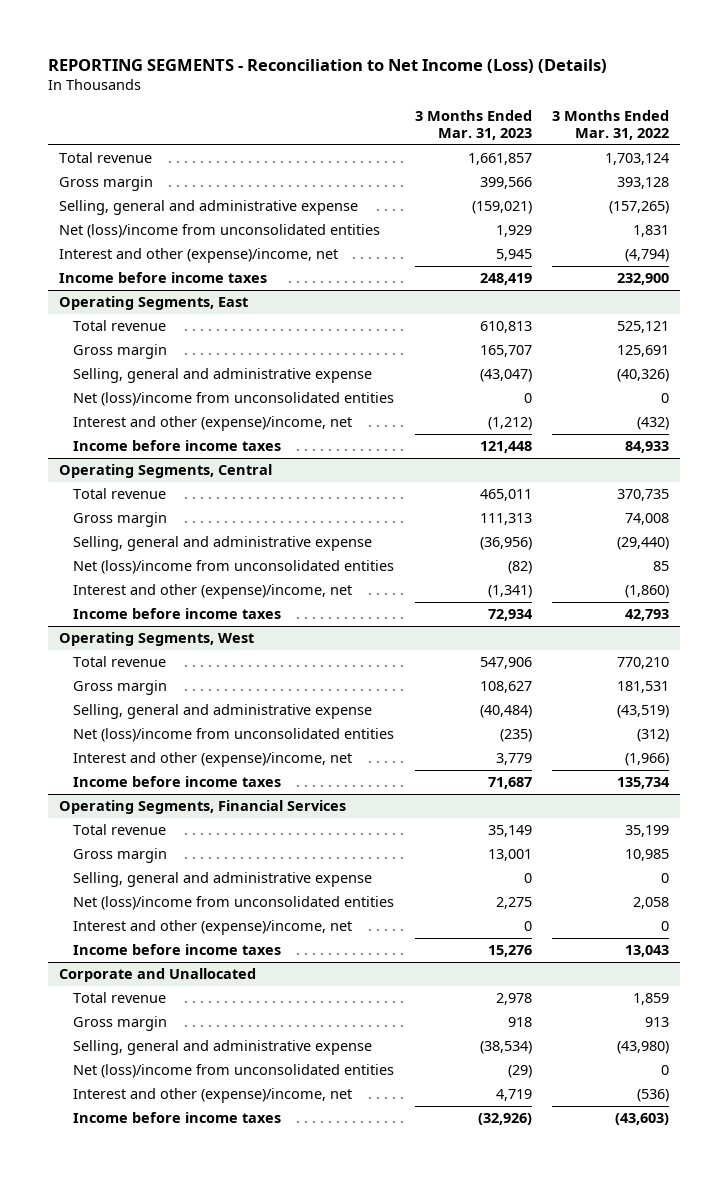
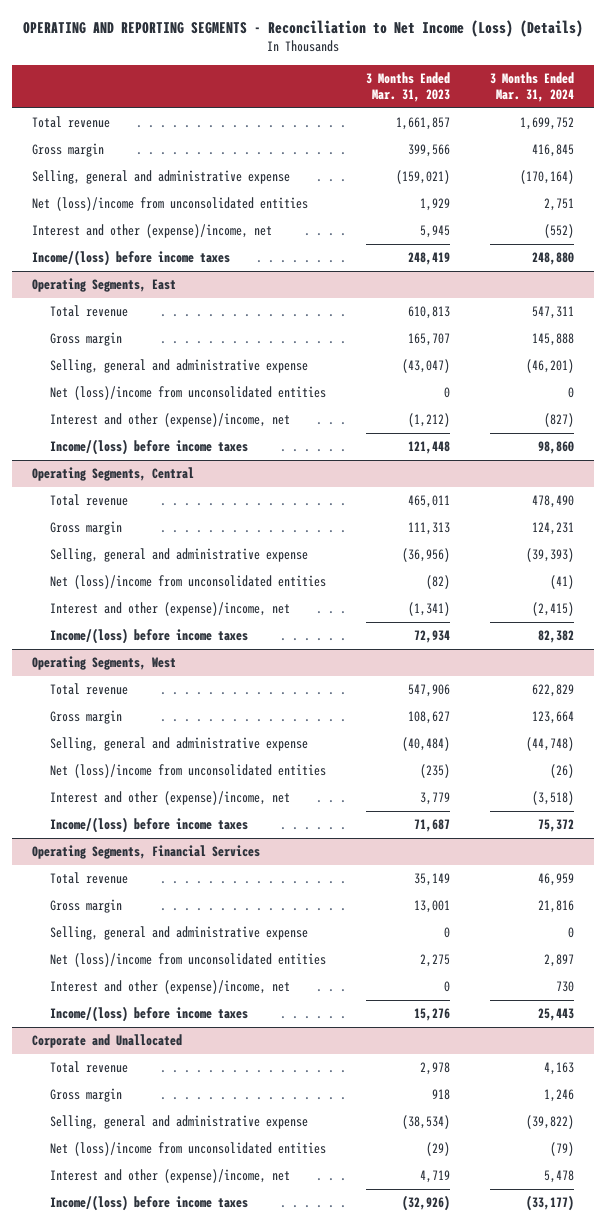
[48,58,608,73] REPORTING SEGMENTS - Reconciliation to Net Income (Loss) (Details) -> [22,19,583,37] OPERATING AND REPORTING SEGMENTS - Reconciliation to Net Income (Loss) (Details)
[552,110,670,140] 3 Months Ended Mar. 31, 2022 -> none
none -> [489,71,574,103] 3 Months Ended Mar. 31, 2024
[58,272,267,284] Income before income taxes -> [31,250,230,267] Income/(loss) before income taxes
[72,440,281,452] Income before income taxes -> [49,439,248,456] Income/(loss) before income taxes
[72,608,281,620] Income before income taxes -> [49,628,248,645] Income/(loss) before income taxes
[72,776,281,788] Income before income taxes -> [49,817,248,834] Income/(loss) before income taxes
[72,944,281,956] Income before income taxes -> [49,1006,248,1023] Income/(loss) before income taxes
[72,1112,281,1124] Income before income taxes -> [49,1195,248,1212] Income/(loss) before income taxes

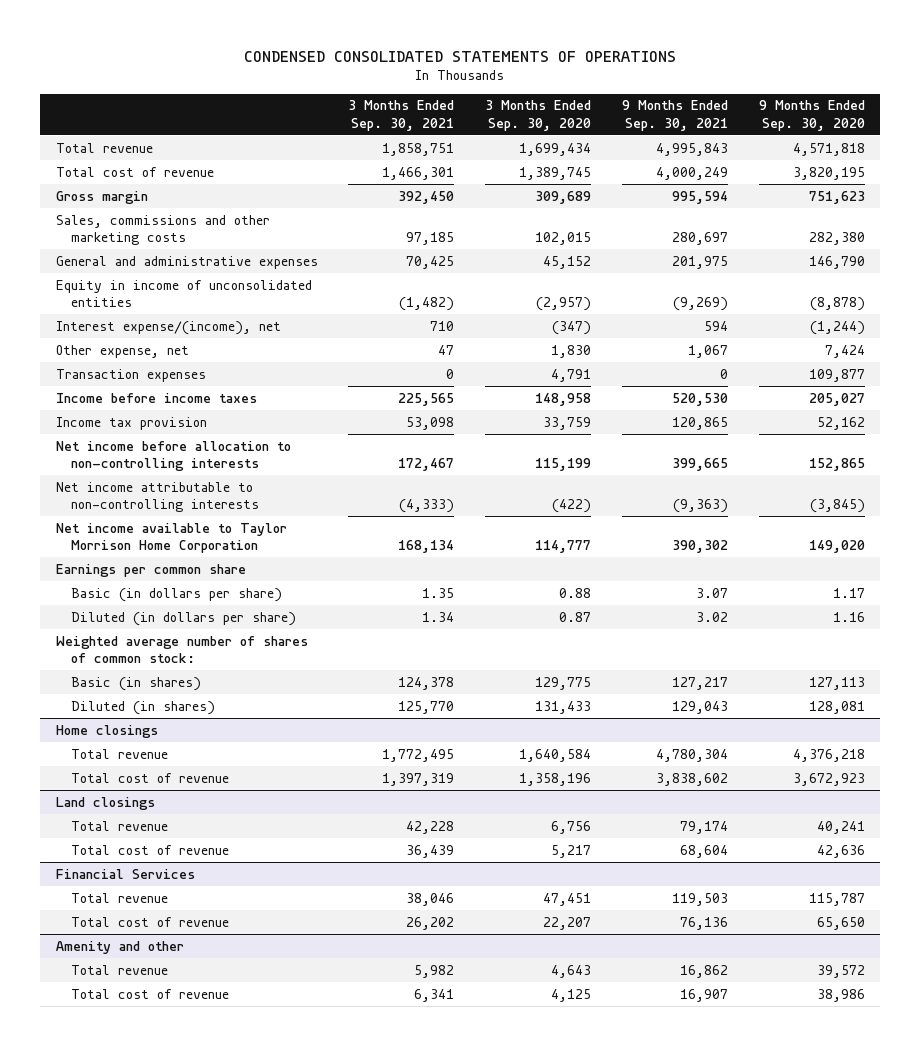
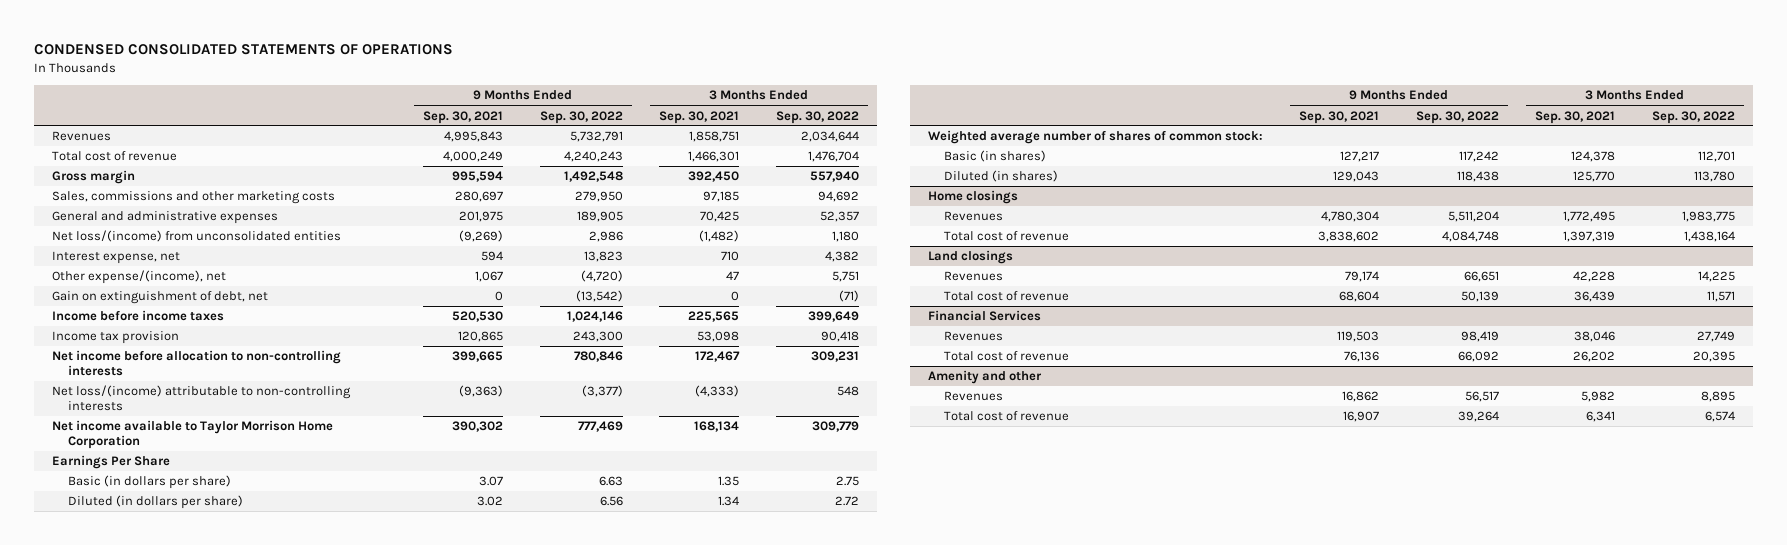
[485,100,592,131] 3 Months Ended Sep. 30, 2020 -> none
[758,100,865,131] 9 Months Ended Sep. 30, 2020 -> none
none -> [539,110,623,124] Sep. 30, 2022
none -> [775,110,859,124] Sep. 30, 2022
[55,142,153,153] Total revenue -> [51,131,111,142] Revenues
[55,368,206,382] Transaction expenses -> none
[55,279,312,307] Equity in income of unconsolidated entities -> [51,230,341,243] Net loss/(income) from unconsolidated entities
[55,320,281,335] Interest expense/(income), net -> [51,251,180,265] Interest expense, net
[55,344,189,358] Other expense, net -> [51,270,226,285] Other expense/(income), net
none -> [51,291,268,305] Gain on extinguishment of debt, net
[55,481,259,512] Net income attributable to non-controlling interests -> [51,385,351,412] Net loss/(income) attributable to non-controlling interests
[55,563,246,577] Earnings per common share -> [51,455,170,470] Earnings Per Share
[70,748,168,759] Total revenue -> [943,211,1003,222] Revenues
[70,820,168,831] Total revenue -> [943,271,1003,282] Revenues
[70,892,168,903] Total revenue -> [943,331,1003,342] Revenues
[70,964,168,975] Total revenue -> [943,391,1003,402] Revenues

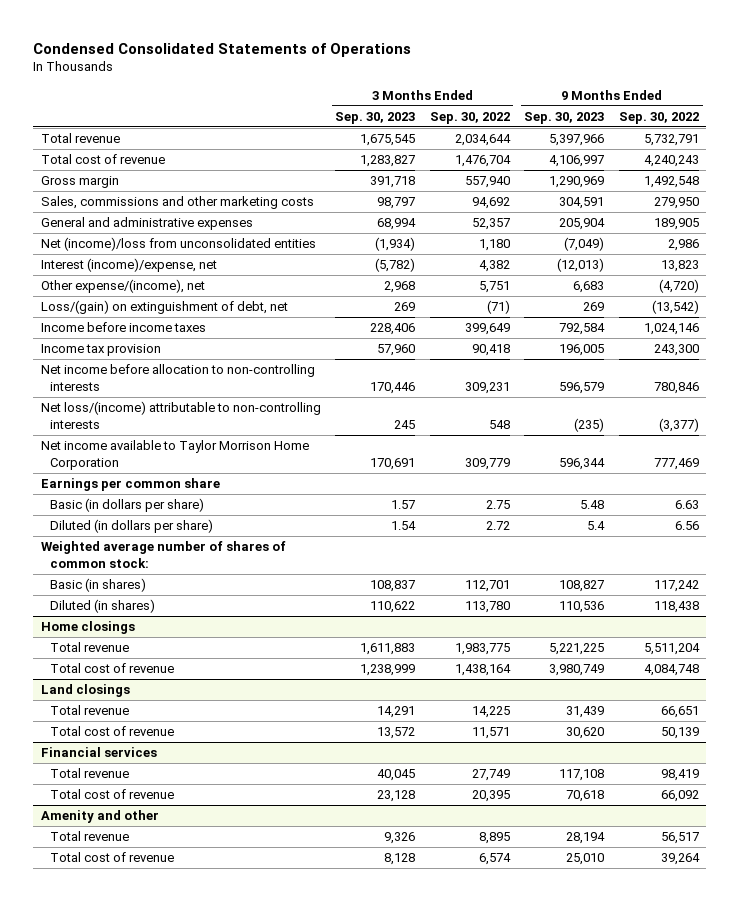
[33,44,453,56] CONDENSED CONSOLIDATED STATEMENTS OF OPERATIONS -> [33,42,412,57] Condensed Consolidated Statements of Operations
[423,110,504,124] Sep. 30, 2021 -> none
[659,110,740,124] Sep. 30, 2021 -> none
none -> [335,111,416,124] Sep. 30, 2023
none -> [524,111,605,124] Sep. 30, 2023
[51,131,111,142] Revenues -> [40,133,120,144] Total revenue
[51,230,341,243] Net loss/(income) from unconsolidated entities -> [40,237,316,252] Net (income)/loss from unconsolidated entities
[51,251,180,265] Interest expense, net -> [40,258,217,273] Interest (income)/expense, net
[51,291,268,305] Gain on extinguishment of debt, net -> [40,300,288,315] Loss/(gain) on extinguishment of debt, net
[51,455,170,470] Earnings Per Share -> [40,478,220,492] Earnings per common share
[943,211,1003,222] Revenues -> [50,642,130,653] Total revenue
[943,271,1003,282] Revenues -> [50,705,130,716] Total revenue
[927,310,1041,322] Financial Services -> [40,747,157,758] Financial services
[943,331,1003,342] Revenues -> [50,768,130,779] Total revenue
[943,391,1003,402] Revenues -> [50,831,130,842] Total revenue

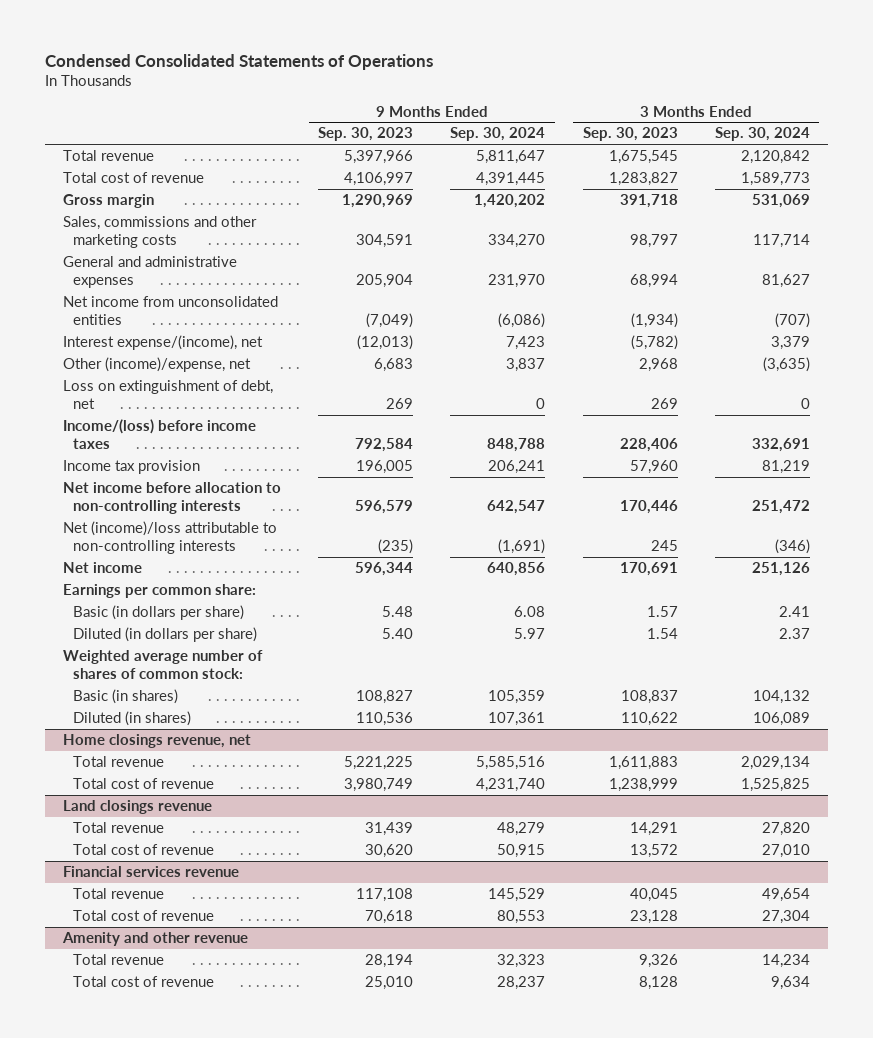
[429,111,510,124] Sep. 30, 2022 -> none
[618,111,699,124] Sep. 30, 2022 -> none
none -> [450,127,546,142] Sep. 30, 2024
none -> [714,127,810,142] Sep. 30, 2024
[40,237,316,252] Net (income)/loss from unconsolidated entities -> [63,296,279,326] Net income from unconsolidated entities
[40,258,217,273] Interest (income)/expense, net -> [63,335,264,351] Interest expense/(income), net
[40,279,205,294] Other expense/(income), net -> [63,357,252,373] Other (income)/expense, net
[40,300,288,315] Loss/(gain) on extinguishment of debt, net -> [63,380,274,410] Loss on extinguishment of debt, net
[40,322,206,333] Income before income taxes -> [63,419,257,450] Income/(loss) before income taxes
[40,401,321,430] Net loss/(income) attributable to non-controlling interests -> [63,521,278,555] Net (income)/loss attributable to non-controlling interests
[40,440,309,471] Net income available to Taylor Morrison Home Corporation -> [63,562,143,574] Net income
[40,478,220,492] Earnings per common share -> [63,584,257,599] Earnings per common share:
[587,521,606,531] 5.4 -> [382,628,414,640] 5.40
[40,621,135,635] Home closings -> [63,734,252,749] Home closings revenue, net
[40,684,130,698] Land closings -> [63,800,213,815] Land closings revenue
[40,747,157,758] Financial services -> [63,866,240,878] Financial services revenue
[40,810,159,824] Amenity and other -> [62,932,249,947] Amenity and other revenue

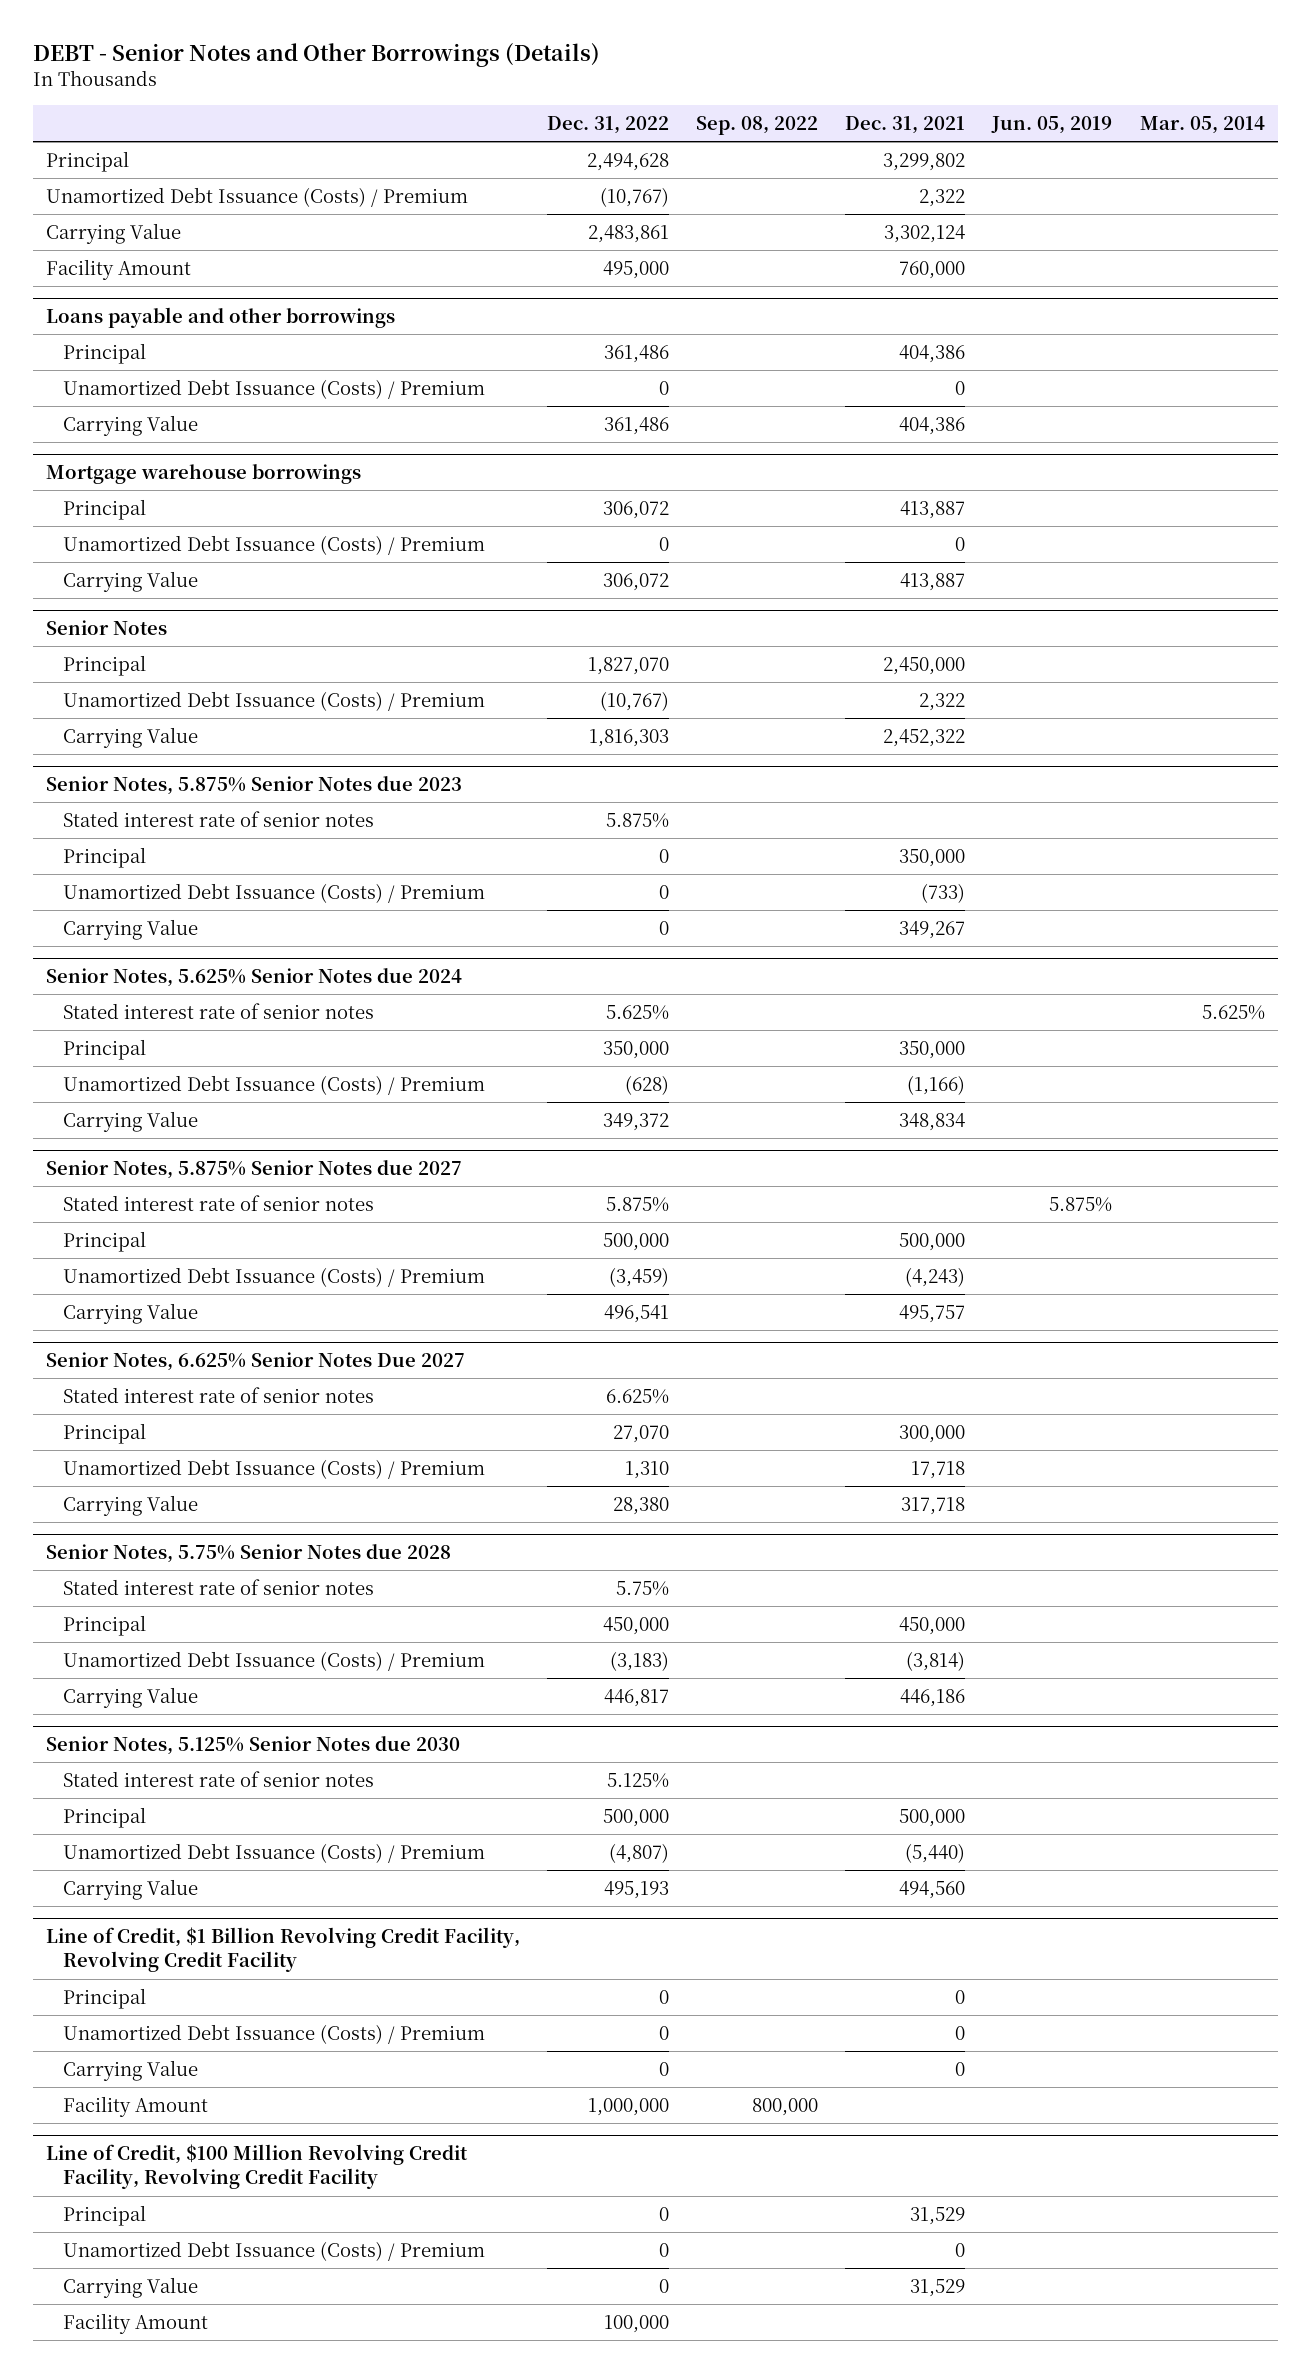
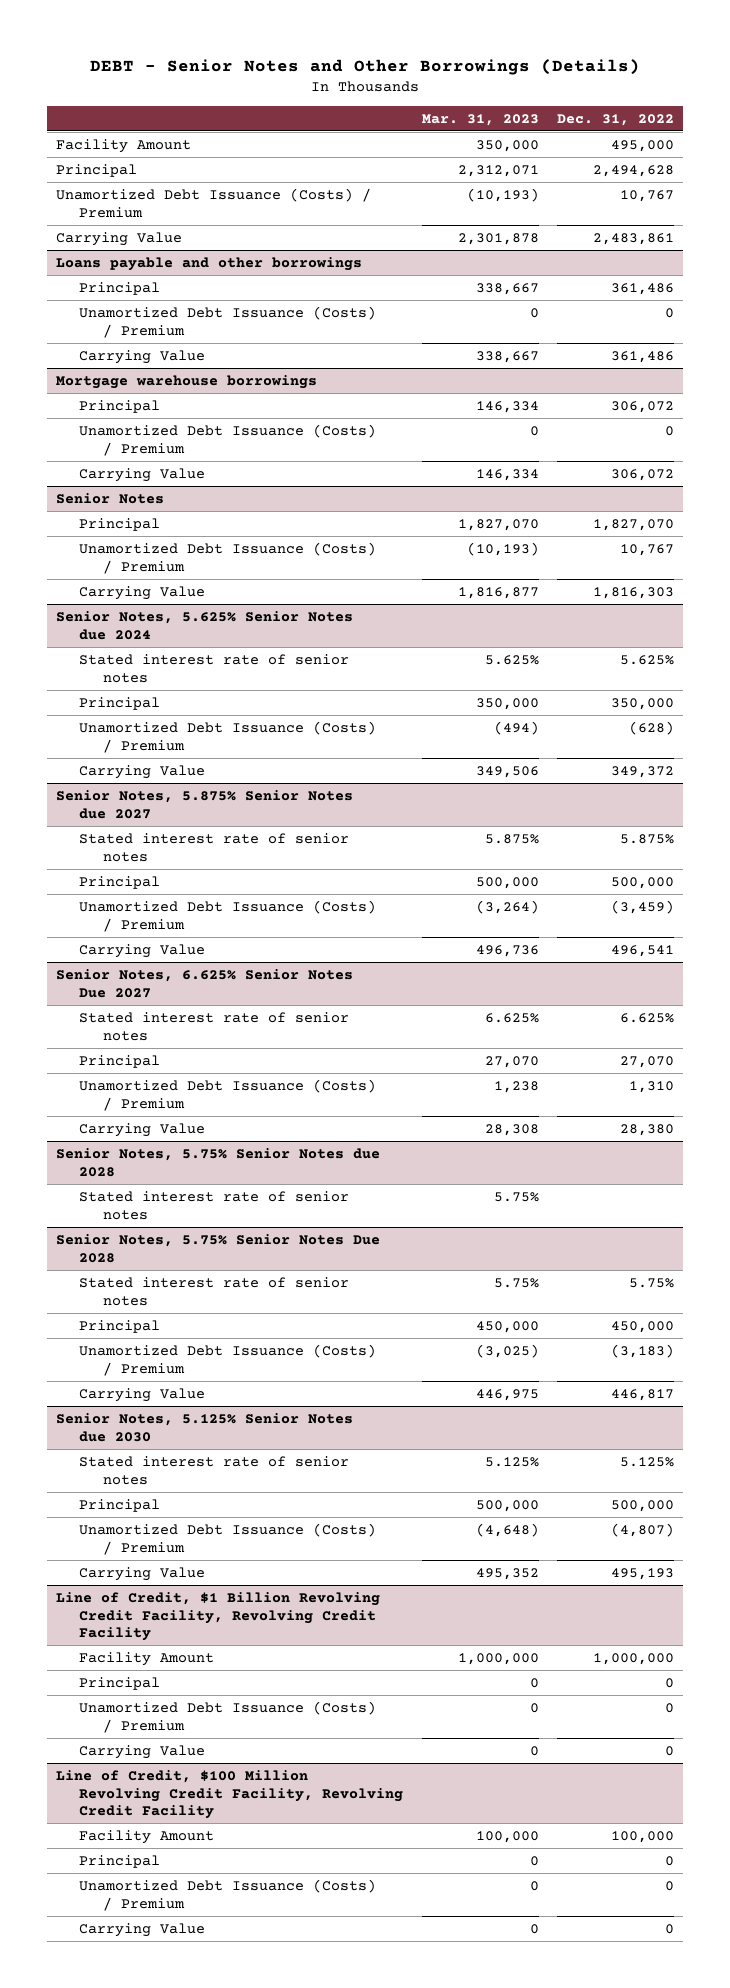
[696,115,819,135] Sep. 08, 2022 -> none
[845,115,966,134] Dec. 31, 2021 -> none
[991,115,1113,134] Jun. 05, 2019 -> none
[1139,115,1265,134] Mar. 05, 2014 -> none
none -> [421,113,539,126] Mar. 31, 2023
[46,258,192,280] Facility Amount -> [56,138,192,153] Facility Amount
[600,186,670,207] (10,767) -> [619,189,674,202] 10,767
[600,690,670,711] (10,767) -> [619,543,674,556] 10,767
[46,776,463,796] Senior Notes, 5.875% Senior Notes due 2023 -> none
[62,810,374,827] Stated interest rate of senior notes -> none
[62,846,146,868] Principal -> none
[62,882,485,903] Unamortized Debt Issuance (Costs) / Premium -> none
[62,918,198,940] Carrying Value -> none
none -> [79,1190,350,1220] Stated interest rate of senior notes
none -> [56,1233,381,1263] Senior Notes, 5.75% Senior Notes Due 2028
[62,2095,208,2117] Facility Amount -> [79,1651,215,1666] Facility Amount
[62,2312,208,2334] Facility Amount -> [79,1829,215,1844] Facility Amount

